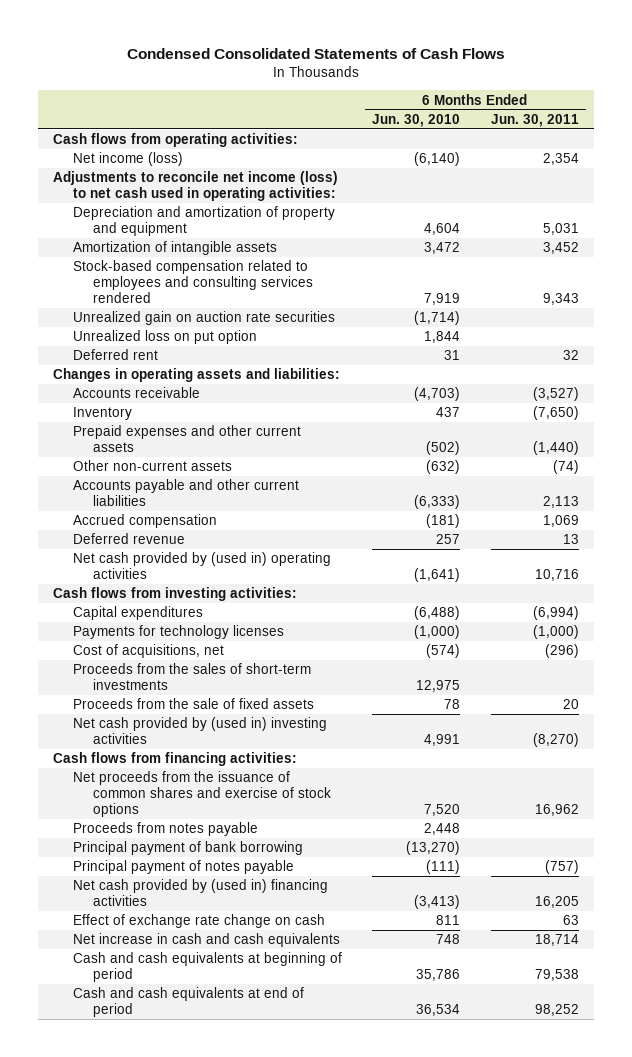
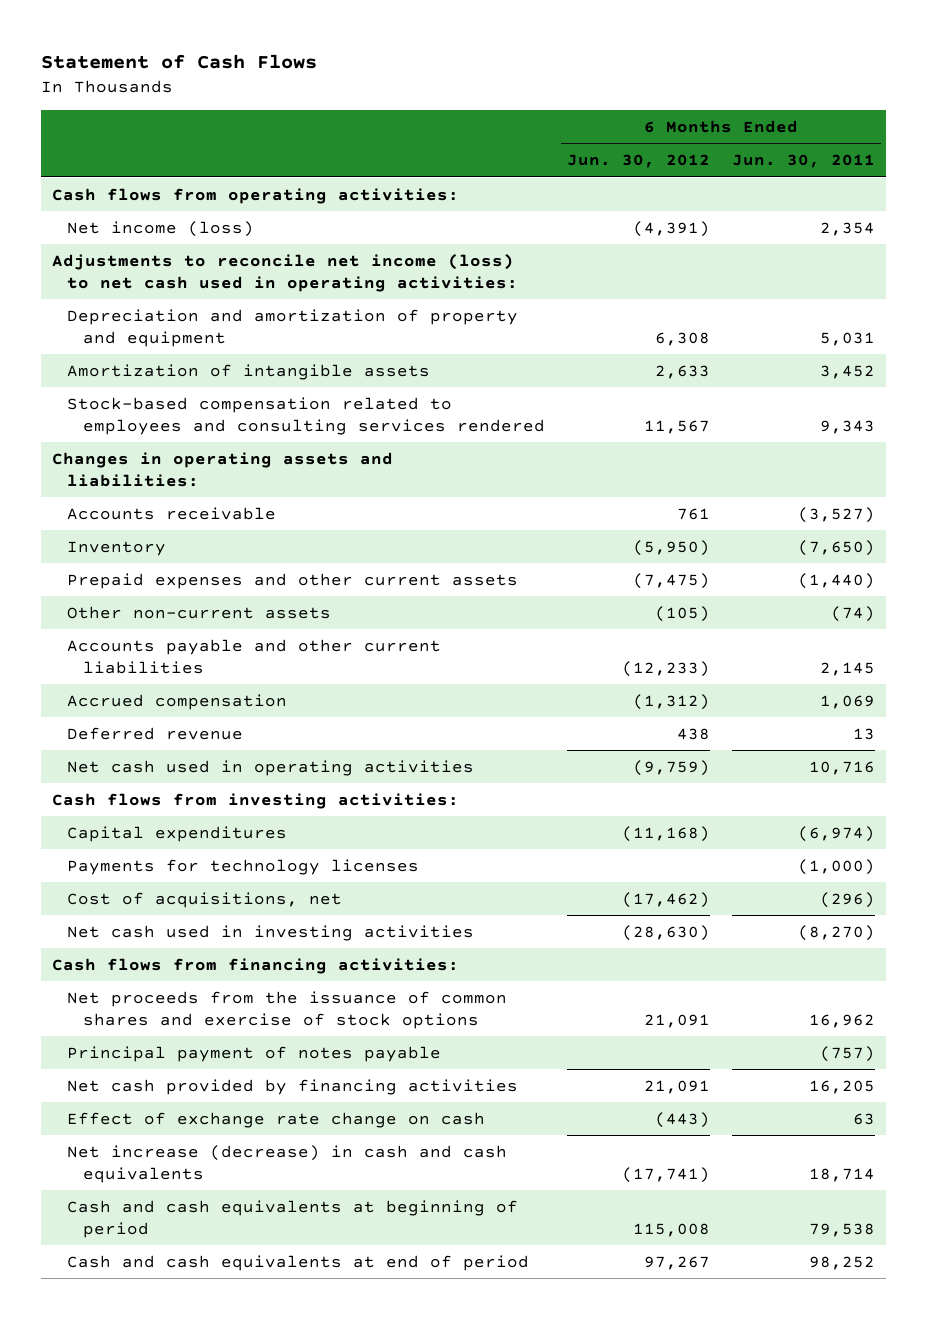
[126,48,505,60] Condensed Consolidated Statements of Cash Flows -> [41,54,318,70] Statement of Cash Flows
[372,113,461,127] Jun. 30, 2010 -> none
none -> [566,154,710,169] Jun. 30, 2012
[73,311,336,326] Unrealized gain on auction rate securities -> none
[73,330,258,345] Unrealized loss on put option -> none
[73,349,159,361] Deferred rent -> none
[542,495,579,508] 2,113 -> [819,661,875,676] 2,145
[73,552,332,579] Net cash provided by (used in) operating activities -> [67,759,475,776] Net cash used in operating activities
[532,606,579,621] (6,994) -> [797,825,875,842] (6,974)
[73,663,312,690] Proceeds from the sales of short-term investments -> none
[73,698,315,710] Proceeds from the sale of fixed assets -> none
[73,717,328,744] Net cash provided by (used in) investing activities -> [67,924,475,941] Net cash used in investing activities
[73,822,259,837] Proceeds from notes payable -> none
[73,841,304,856] Principal payment of bank borrowing -> none
[73,879,329,906] Net cash provided by (used in) financing activities -> [67,1078,519,1095] Net cash provided by financing activities
[73,933,341,948] Net increase in cash and cash equivalents -> [67,1144,508,1183] Net increase (decrease) in cash and cash equivalents

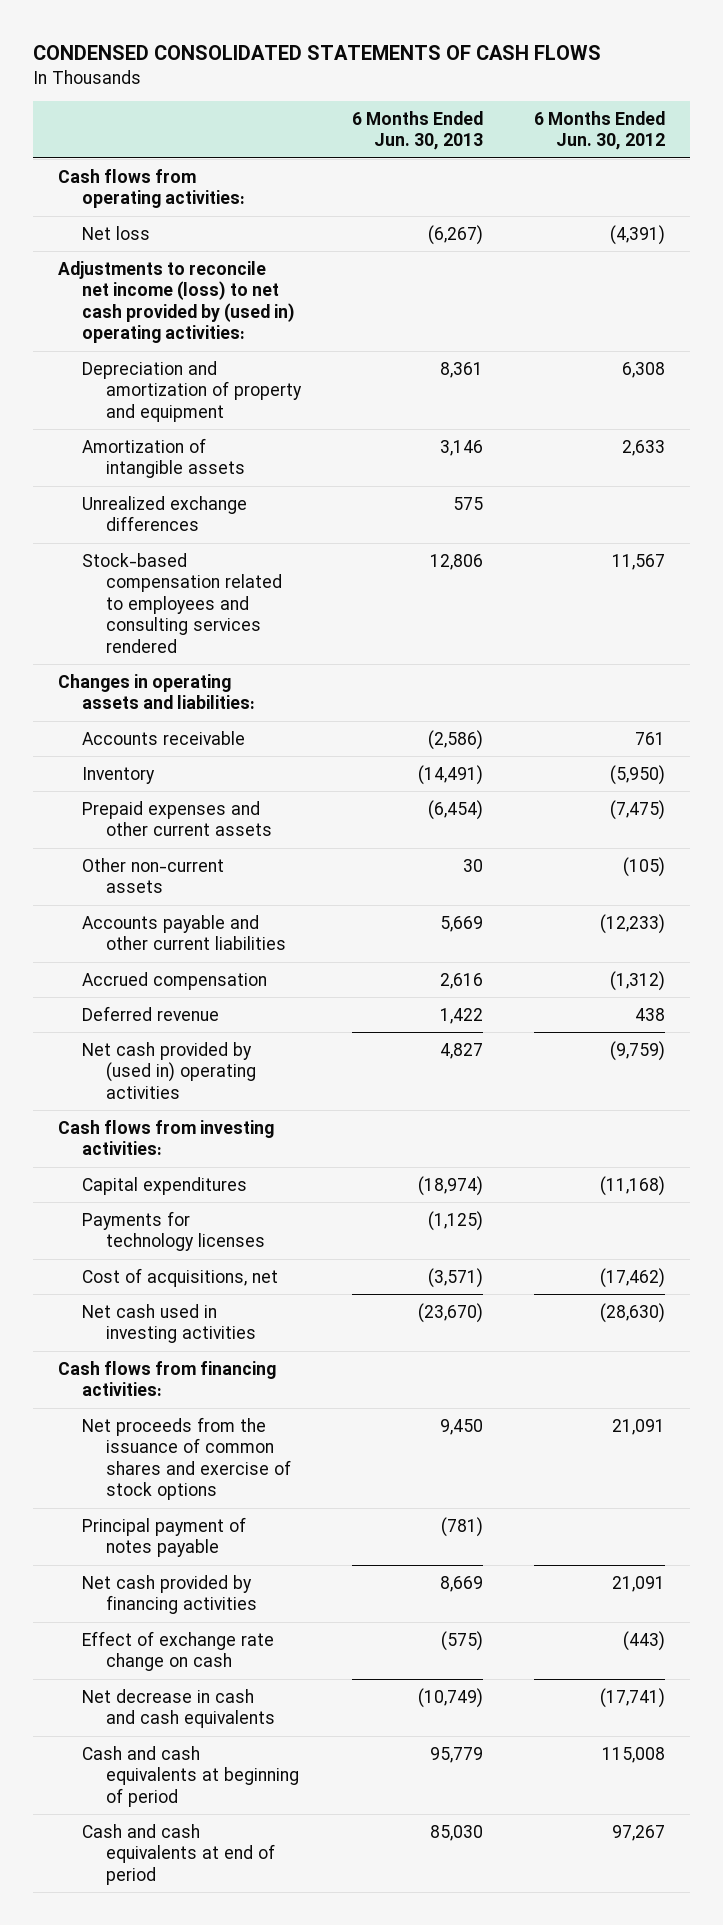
[41,54,318,70] Statement of Cash Flows -> [33,45,602,61] CONDENSED CONSOLIDATED STATEMENTS OF CASH FLOWS
[731,154,875,169] Jun. 30, 2011 -> none
none -> [351,110,483,151] 6 Months Ended Jun. 30, 2013
[67,220,255,237] Net income (loss) -> [82,225,151,240] Net loss
[52,253,519,292] Adjustments to reconcile net income (loss) to net cash used in operating activities: -> [58,260,296,344] Adjustments to reconcile net income (loss) to net cash provided by (used in) operating activities:
none -> [82,495,248,532] Unrealized exchange differences
[67,759,475,776] Net cash used in operating activities -> [82,1041,256,1099] Net cash provided by (used in) operating activities
[67,1144,508,1183] Net increase (decrease) in cash and cash equivalents -> [82,1688,275,1729] Net decrease in cash and cash equivalents

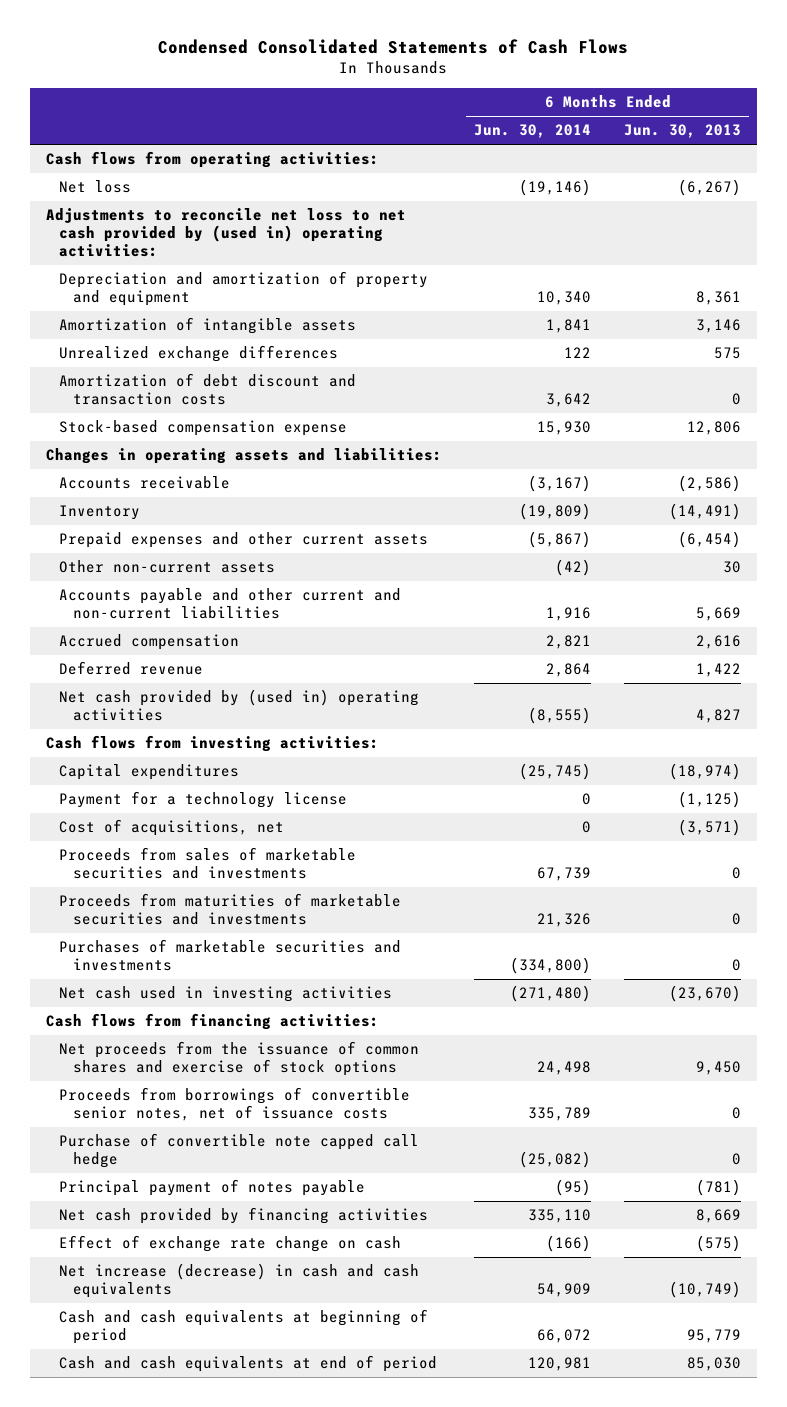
[33,45,602,61] CONDENSED CONSOLIDATED STATEMENTS OF CASH FLOWS -> [158,38,629,54] Condensed Consolidated Statements of Cash Flows
[533,110,665,151] 6 Months Ended Jun. 30, 2012 -> none
none -> [474,124,592,139] Jun. 30, 2014
[58,260,296,344] Adjustments to reconcile net income (loss) to net cash provided by (used in) operating activities: -> [45,208,406,257] Adjustments to reconcile net loss to net cash provided by (used in) operating activities:
none -> [59,373,357,406] Amortization of debt discount and transaction costs
[82,552,282,653] Stock-based compensation related to employees and consulting services rendered -> [59,420,348,437] Stock-based compensation expense
[82,914,286,951] Accounts payable and other current liabilities -> [59,588,402,620] Accounts payable and other current and non-current liabilities
[82,1210,265,1252] Payments for technology licenses -> [59,791,348,809] Payment for a technology license
none -> [59,847,357,880] Proceeds from sales of marketable securities and investments
none -> [59,893,402,926] Proceeds from maturities of marketable securities and investments
none -> [59,939,402,972] Purchases of marketable securities and investments
none -> [59,1087,411,1122] Proceeds from borrowings of convertible senior notes, net of issuance costs
none -> [59,1133,420,1169] Purchase of convertible note capped call hedge
[82,1688,275,1729] Net decrease in cash and cash equivalents -> [59,1263,420,1299] Net increase (decrease) in cash and cash equivalents

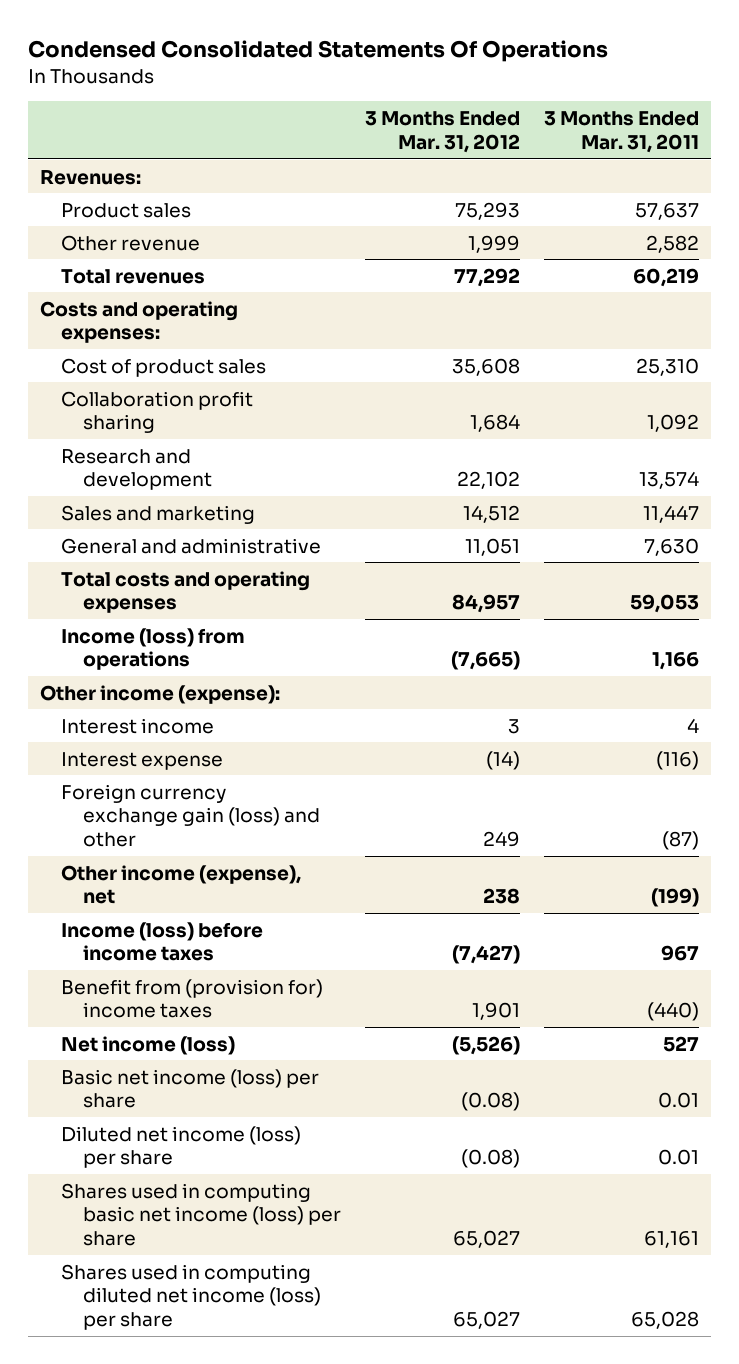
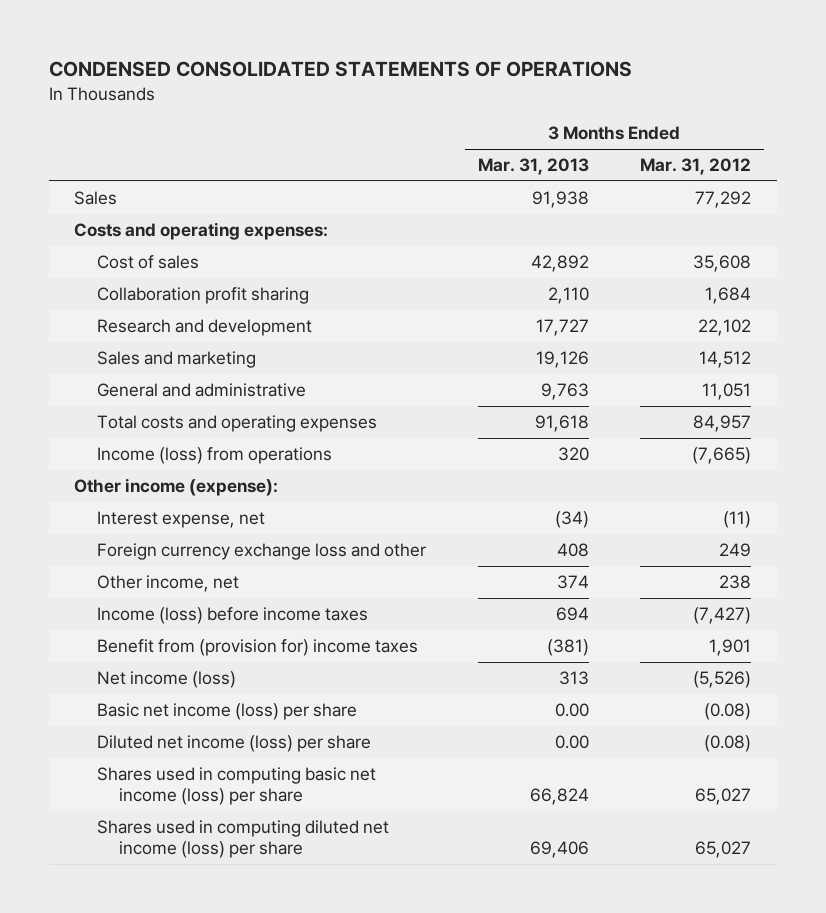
[27,39,608,62] Condensed Consolidated Statements Of Operations -> [48,60,632,77] CONDENSED CONSOLIDATED STATEMENTS OF OPERATIONS
[543,111,699,153] 3 Months Ended Mar. 31, 2011 -> none
none -> [477,158,589,176] Mar. 31, 2013
[39,169,141,185] Revenues: -> none
[61,202,192,218] Product sales -> none
[61,234,201,251] Other revenue -> none
[61,268,206,284] Total revenues -> [74,191,118,206] Sales
[61,357,267,377] Cost of product sales -> [96,255,199,270] Cost of sales
[61,717,215,734] Interest income -> none
[61,751,224,770] Interest expense -> [96,511,265,529] Interest expense, net
[485,750,520,770] (14) -> [723,511,752,529] (11)
[61,783,320,848] Foreign currency exchange gain (loss) and other -> [96,543,426,561] Foreign currency exchange loss and other
[61,864,302,905] Other income (expense), net -> [96,575,239,593] Other income, net

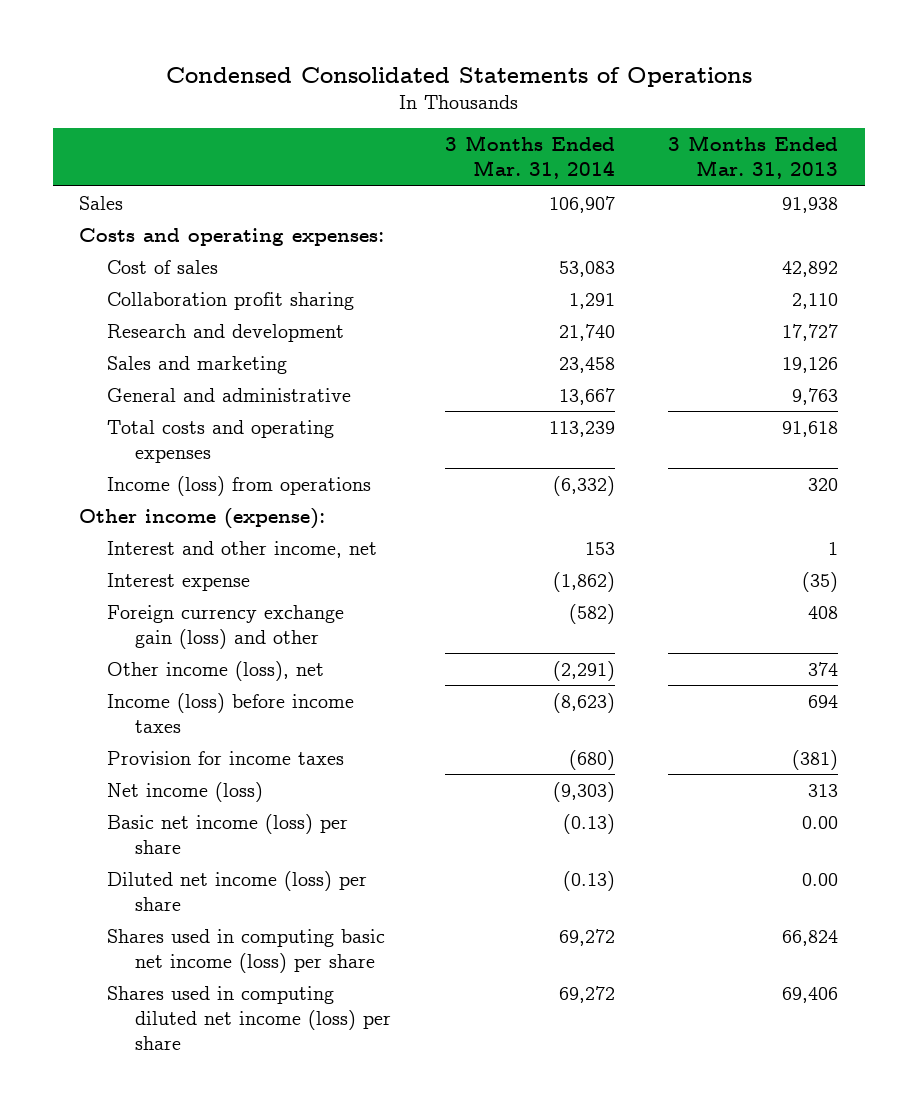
[48,60,632,77] CONDENSED CONSOLIDATED STATEMENTS OF OPERATIONS -> [165,66,752,87] Condensed Consolidated Statements of Operations
[640,158,752,176] Mar. 31, 2012 -> none
none -> [444,135,615,180] 3 Months Ended Mar. 31, 2014
none -> [107,540,378,558] Interest and other income, net
[96,511,265,529] Interest expense, net -> [107,572,251,591] Interest expense
[554,511,589,529] (34) -> [802,571,839,592] (35)
[96,543,426,561] Foreign currency exchange loss and other -> [107,604,345,649] Foreign currency exchange gain (loss) and other
[96,575,239,593] Other income, net -> [107,660,325,681] Other income (loss), net
[96,639,418,657] Benefit from (provision for) income taxes -> [107,750,345,765] Provision for income taxes

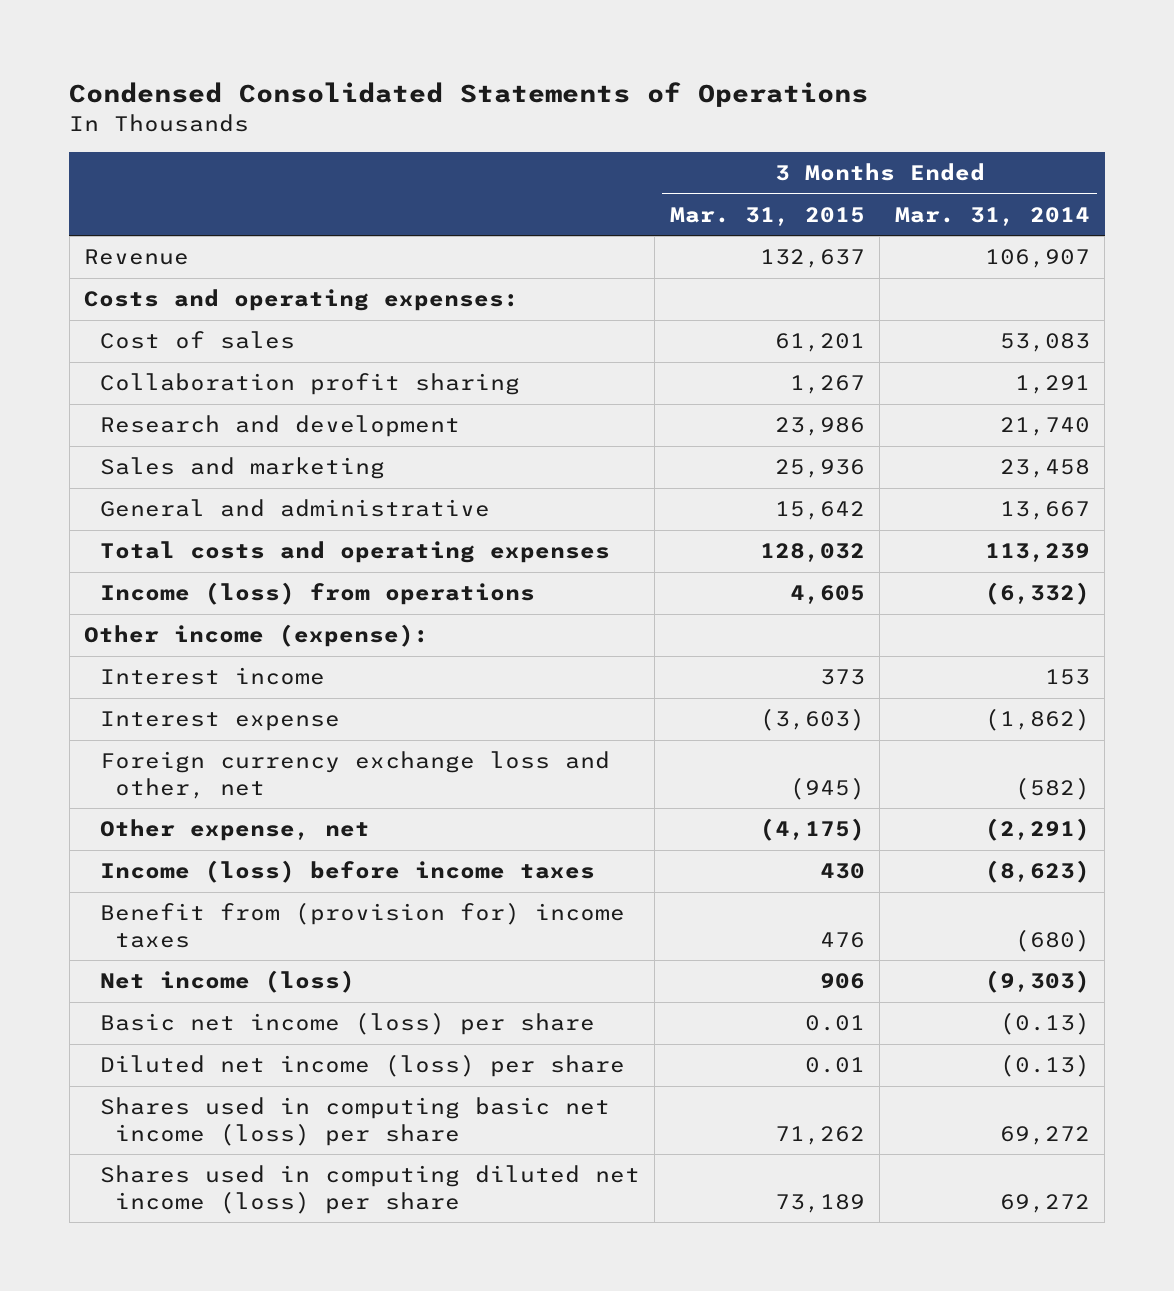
[668,135,839,180] 3 Months Ended Mar. 31, 2013 -> none
none -> [669,207,865,227] Mar. 31, 2015
[79,195,124,210] Sales -> [84,249,190,266] Revenue
[107,540,378,558] Interest and other income, net -> [99,667,325,686] Interest income
[107,604,345,649] Foreign currency exchange gain (loss) and other -> [99,751,610,799] Foreign currency exchange loss and other, net
[107,660,325,681] Other income (loss), net -> [99,819,370,842] Other expense, net
[107,750,345,765] Provision for income taxes -> [99,902,625,948] Benefit from (provision for) income taxes

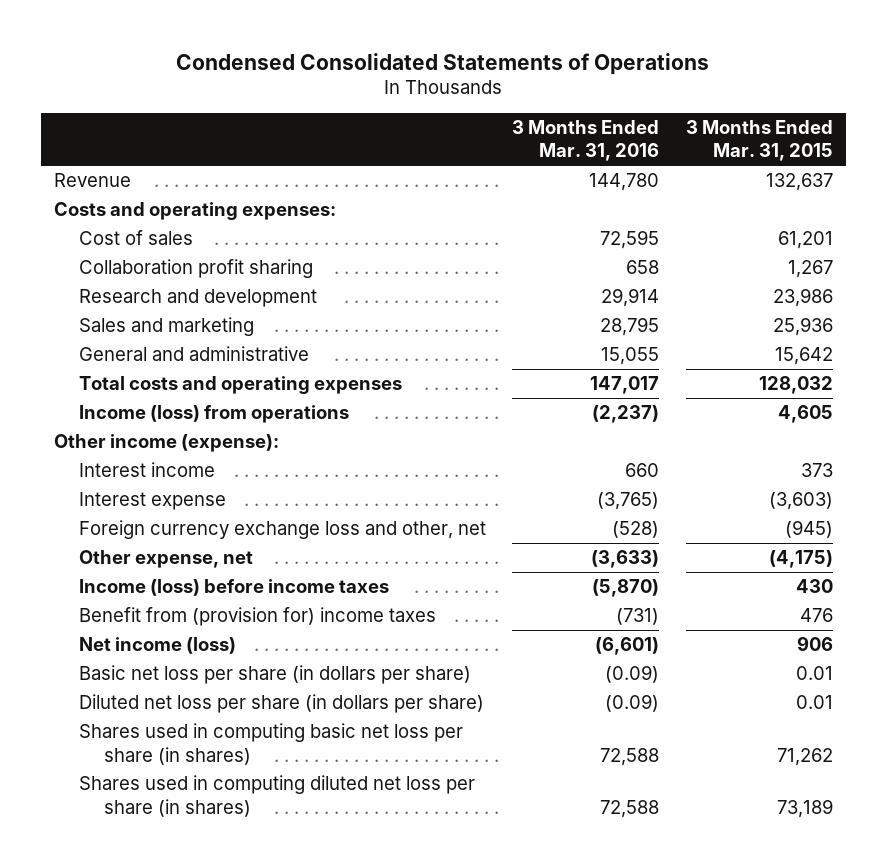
[894,207,1090,227] Mar. 31, 2014 -> none
none -> [512,119,660,162] 3 Months Ended Mar. 31, 2016
[99,1012,595,1036] Basic net income (loss) per share -> [79,665,472,685] Basic net loss per share (in dollars per share)
[99,1054,625,1078] Diluted net income (loss) per share -> [79,694,485,714] Diluted net loss per share (in dollars per share)
[99,1097,610,1146] Shares used in computing basic net income (loss) per share -> [79,723,464,765] Shares used in computing basic net loss per share (in shares)
[99,1165,640,1214] Shares used in computing diluted net income (loss) per share -> [79,775,476,817] Shares used in computing diluted net loss per share (in shares)

